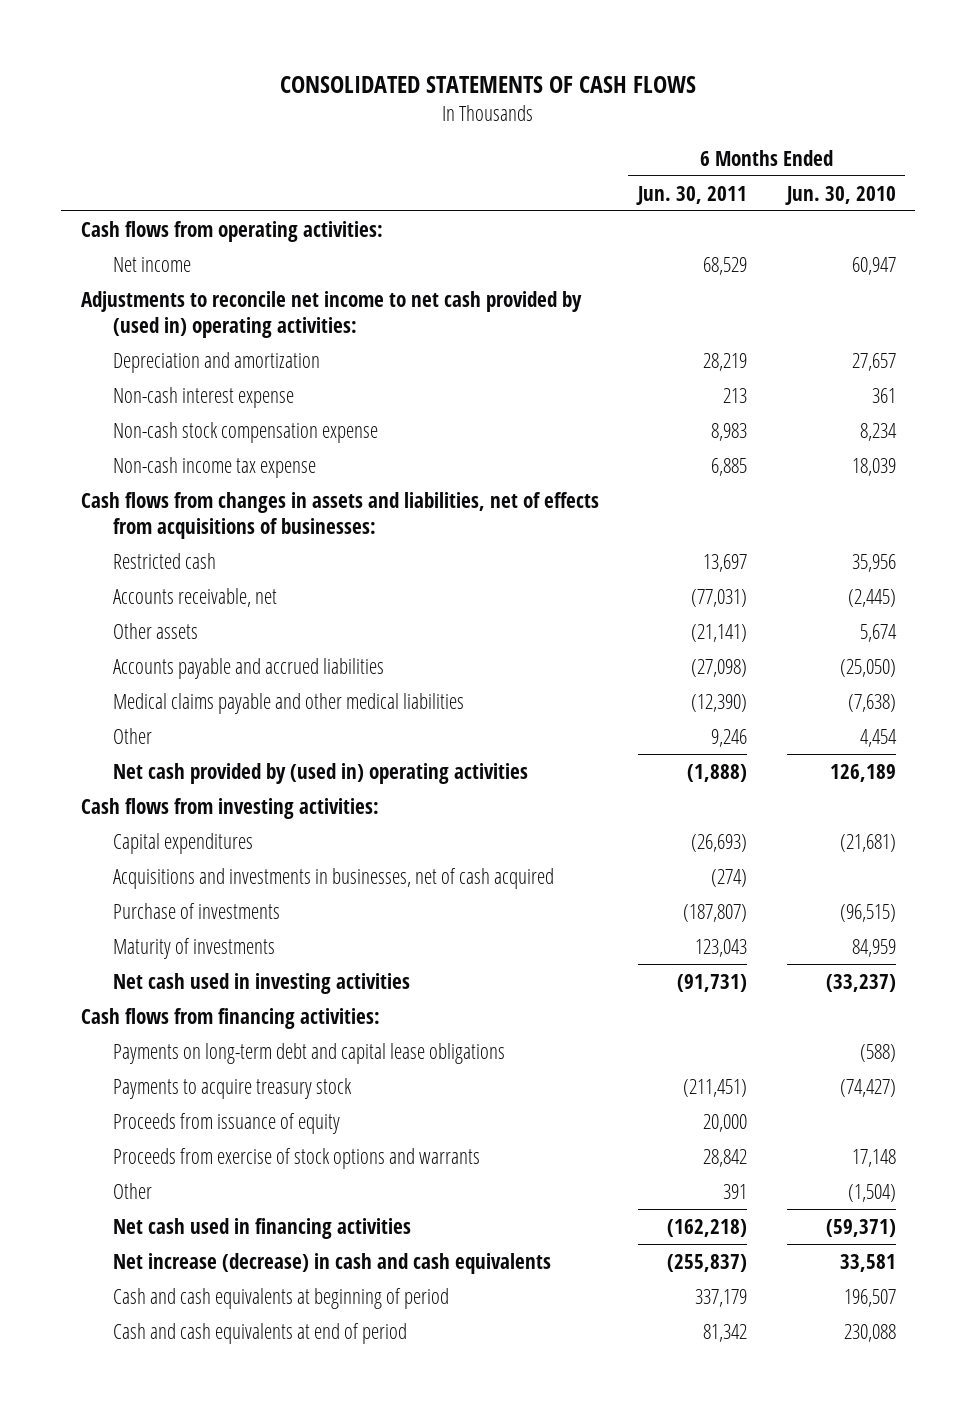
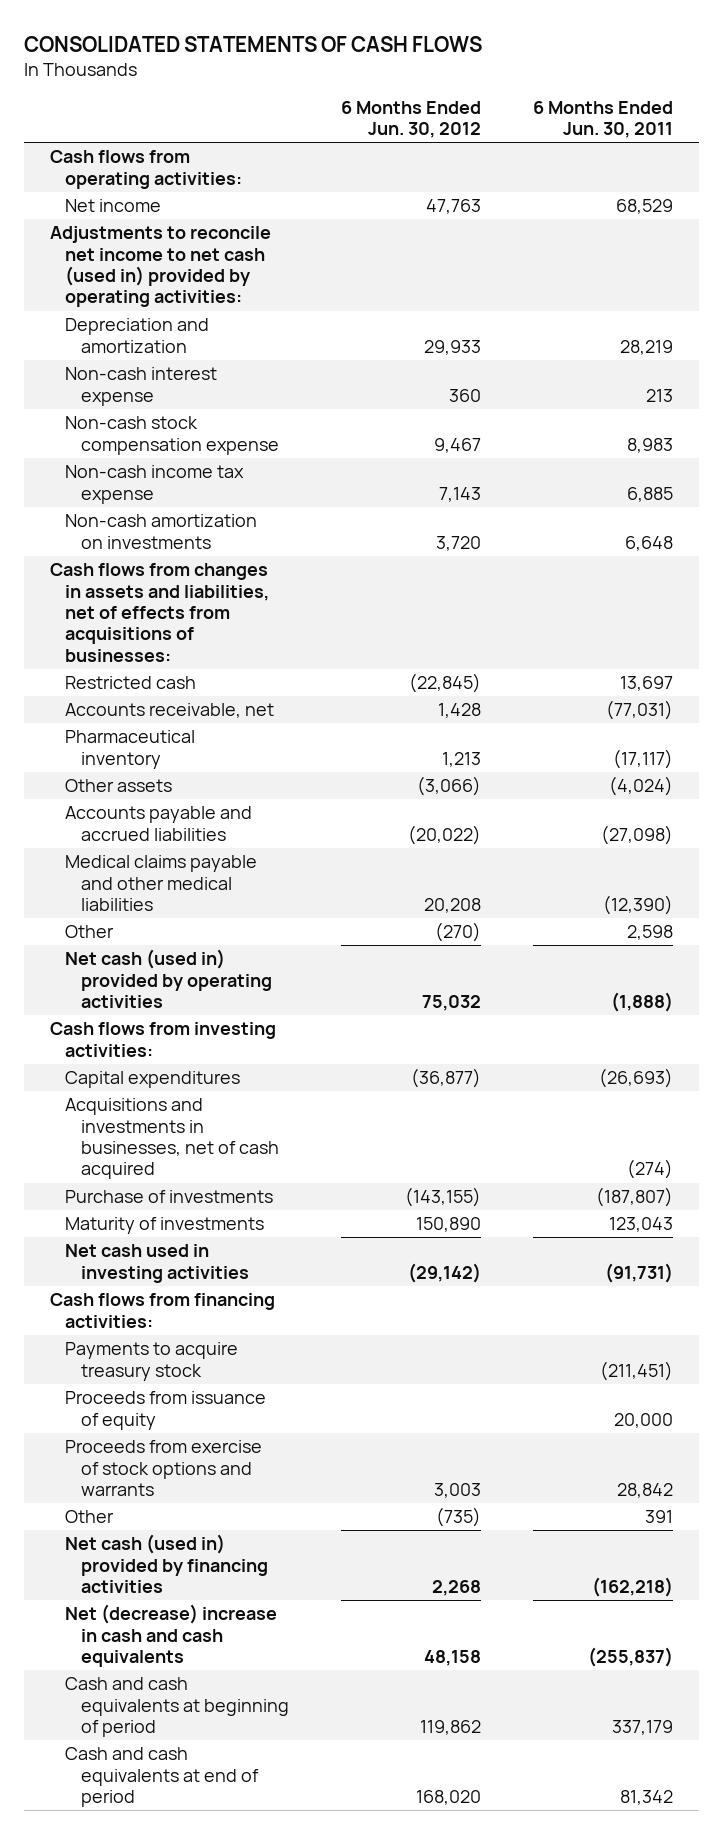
[784,185,896,205] Jun. 30, 2010 -> none
none -> [340,100,481,139] 6 Months Ended Jun. 30, 2012
[80,290,582,339] Adjustments to reconcile net income to net cash provided by (used in) operating activities: -> [49,226,271,308] Adjustments to reconcile net income to net cash (used in) provided by operating activities:
none -> [65,514,258,549] Non-cash amortization on investments
none -> [65,730,196,769] Pharmaceutical inventory
[691,623,748,642] (21,141) -> [609,776,674,797] (4,024)
[711,728,748,747] 9,246 -> [627,925,674,941] 2,598
[112,762,528,784] Net cash provided by (used in) operating activities -> [65,949,272,1009] Net cash (used in) provided by operating activities
[112,1042,505,1064] Payments on long-term debt and capital lease obligations -> none
[112,1217,411,1239] Net cash used in financing activities -> [65,1534,268,1594] Net cash (used in) provided by financing activities
[112,1252,551,1274] Net increase (decrease) in cash and cash equivalents -> [65,1604,278,1668] Net (decrease) increase in cash and cash equivalents

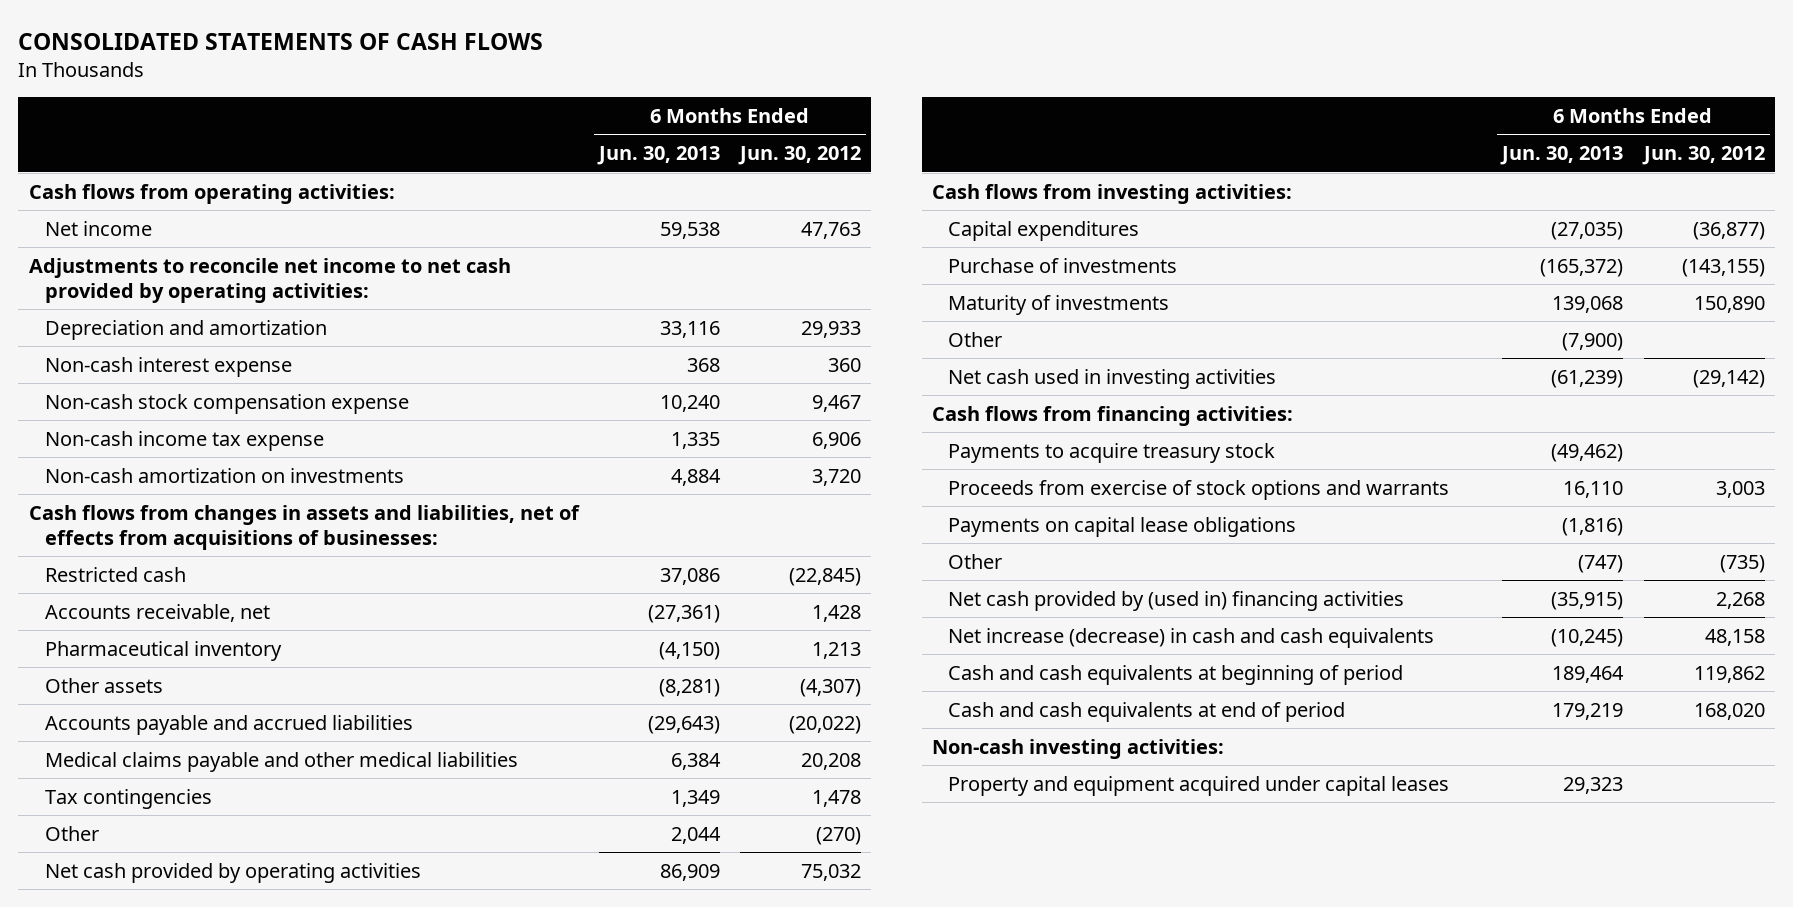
[533,100,674,139] 6 Months Ended Jun. 30, 2011 -> none
none -> [596,146,720,166] Jun. 30, 2013
[49,226,271,308] Adjustments to reconcile net income to net cash (used in) provided by operating activities: -> [28,257,511,303] Adjustments to reconcile net income to net cash provided by operating activities:
[438,486,481,502] 7,143 -> [812,431,862,449] 6,906
[416,776,481,797] (3,066) -> [800,678,862,697] (4,307)
none -> [44,788,212,809] Tax contingencies
[65,949,272,1009] Net cash (used in) provided by operating activities -> [44,862,421,883] Net cash provided by operating activities
[65,1098,279,1180] Acquisitions and investments in businesses, net of cash acquired -> none
none -> [948,331,1003,347] Other
[65,1391,267,1430] Proceeds from issuance of equity -> none
none -> [948,516,1297,537] Payments on capital lease obligations
[65,1534,268,1594] Net cash (used in) provided by financing activities -> [948,590,1405,611] Net cash provided by (used in) financing activities
[65,1604,278,1668] Net (decrease) increase in cash and cash equivalents -> [948,627,1435,648] Net increase (decrease) in cash and cash equivalents
none -> [931,738,1224,759] Non-cash investing activities:
none -> [948,775,1450,796] Property and equipment acquired under capital leases

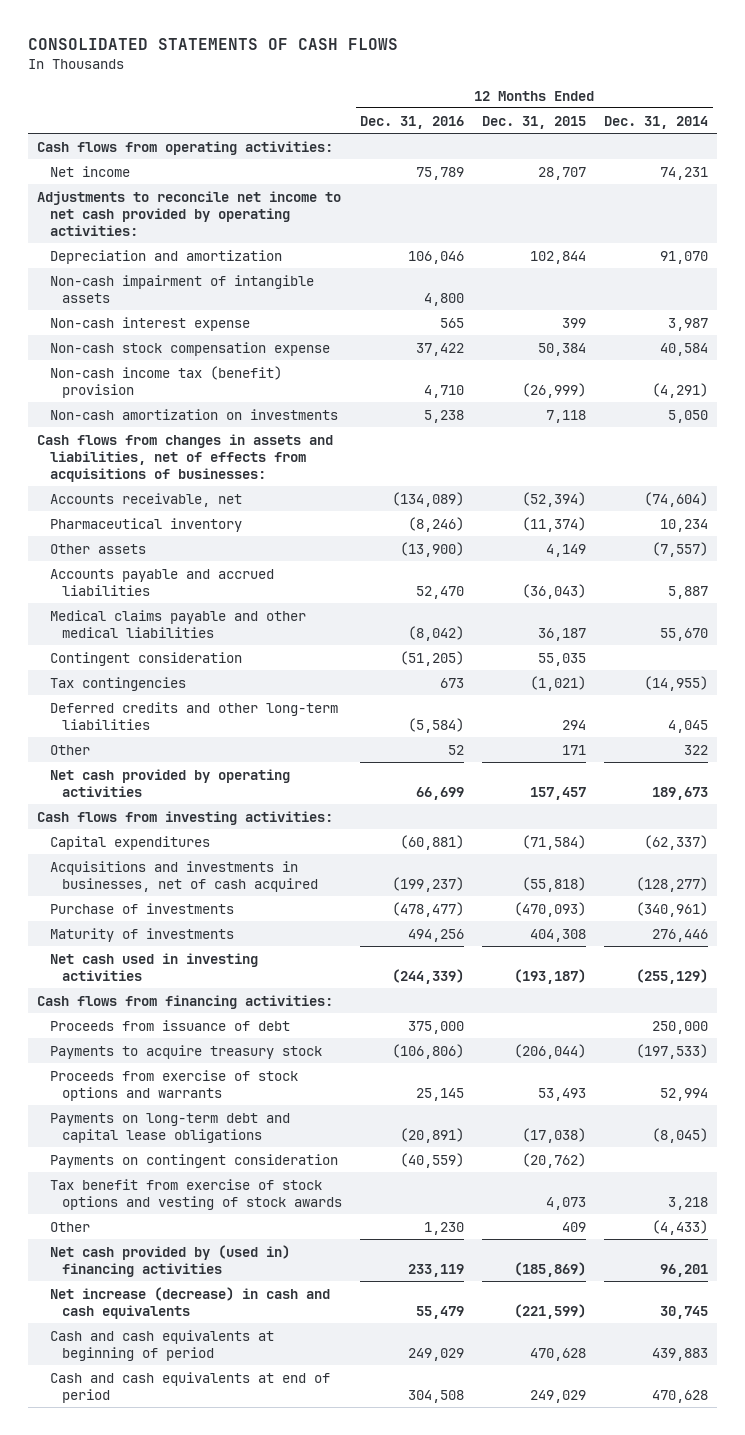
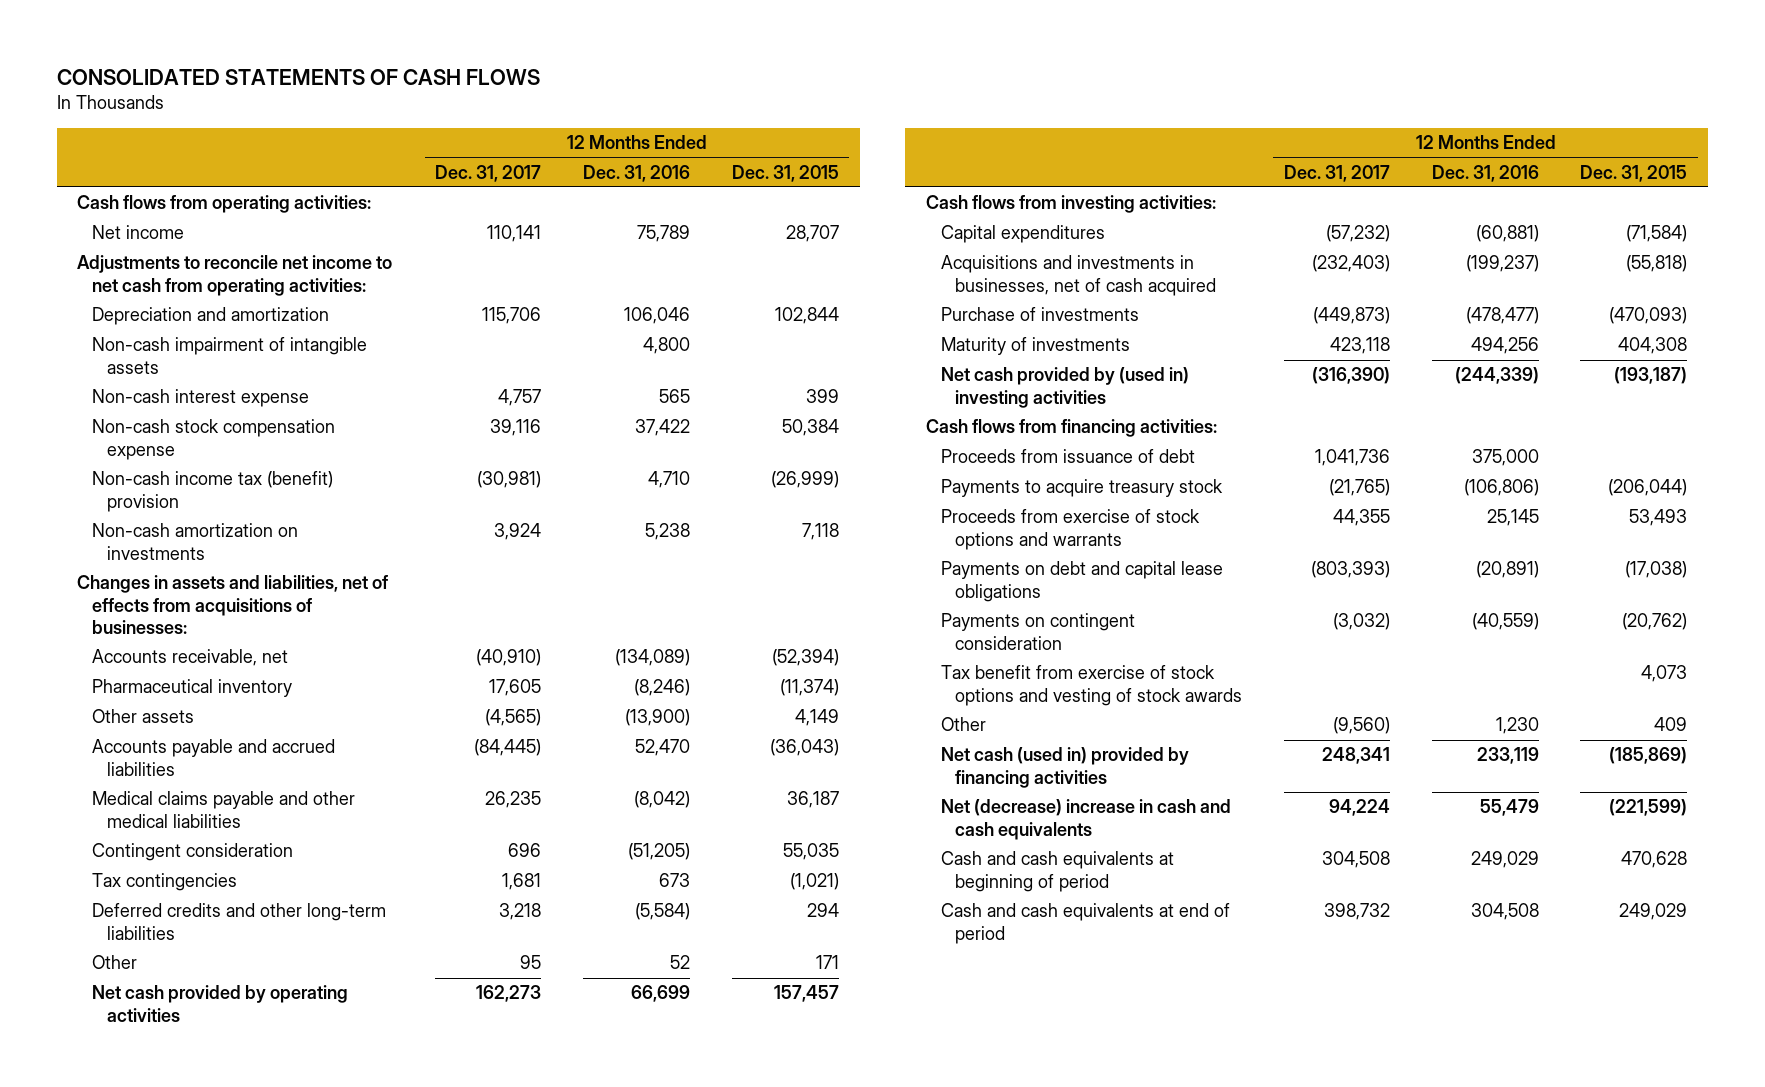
[604,115,709,129] Dec. 31, 2014 -> none
none -> [435,164,542,182] Dec. 31, 2017
[36,190,341,236] Adjustments to reconcile net income to net cash provided by operating activities: -> [77,255,393,296] Adjustments to reconcile net income to net cash from operating activities:
[36,433,333,482] Cash flows from changes in assets and liabilities, net of effects from acquisitions of businesses: -> [77,575,389,635] Changes in assets and liabilities, net of effects from acquisitions of businesses:
[49,952,258,981] Net cash used in investing activities -> [940,367,1189,408] Net cash provided by (used in) investing activities
[49,1112,290,1143] Payments on long-term debt and capital lease obligations -> [940,561,1223,602] Payments on debt and capital lease obligations
[49,1244,290,1277] Net cash provided by (used in) financing activities -> [940,747,1189,788] Net cash (used in) provided by financing activities
[49,1286,330,1319] Net increase (decrease) in cash and cash equivalents -> [940,799,1231,840] Net (decrease) increase in cash and cash equivalents

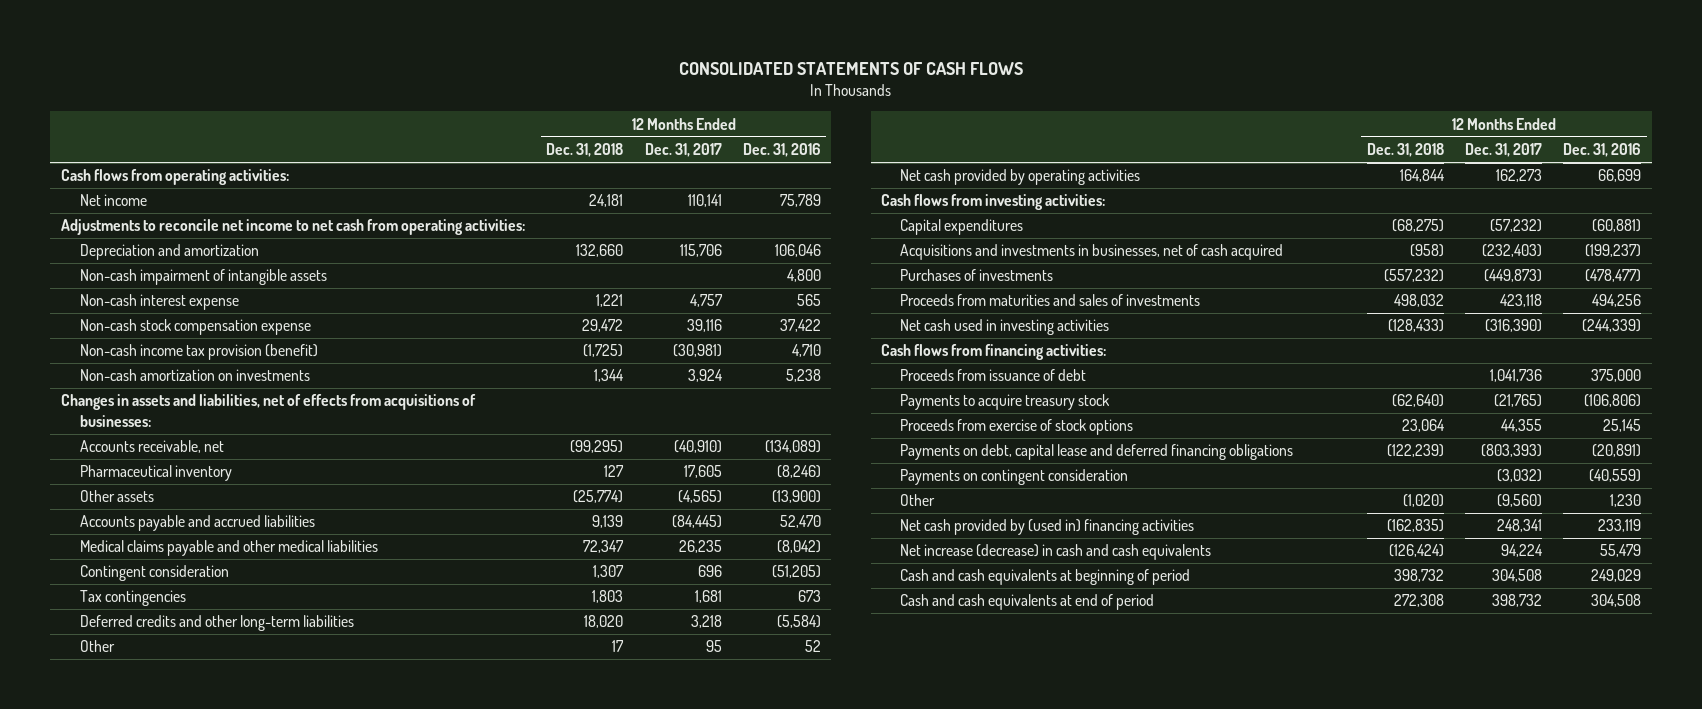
[731,164,839,182] Dec. 31, 2015 -> none
none -> [546,143,624,158] Dec. 31, 2018
[92,471,334,512] Non-cash income tax (benefit) provision -> [79,344,318,361] Non-cash income tax provision (benefit)
[940,307,1139,322] Purchase of investments -> [900,269,1054,282] Purchases of investments
[940,337,1130,356] Maturity of investments -> [900,294,1201,307] Proceeds from maturities and sales of investments
[940,367,1189,408] Net cash provided by (used in) investing activities -> [900,319,1110,336] Net cash used in investing activities
[940,509,1200,550] Proceeds from exercise of stock options and warrants -> [900,419,1134,436] Proceeds from exercise of stock options
[940,561,1223,602] Payments on debt and capital lease obligations -> [900,444,1294,461] Payments on debt, capital lease and deferred financing obligations
[940,665,1243,706] Tax benefit from exercise of stock options and vesting of stock awards -> none
[940,747,1189,788] Net cash (used in) provided by financing activities -> [900,519,1195,536] Net cash provided by (used in) financing activities
[940,799,1231,840] Net (decrease) increase in cash and cash equivalents -> [900,544,1212,561] Net increase (decrease) in cash and cash equivalents

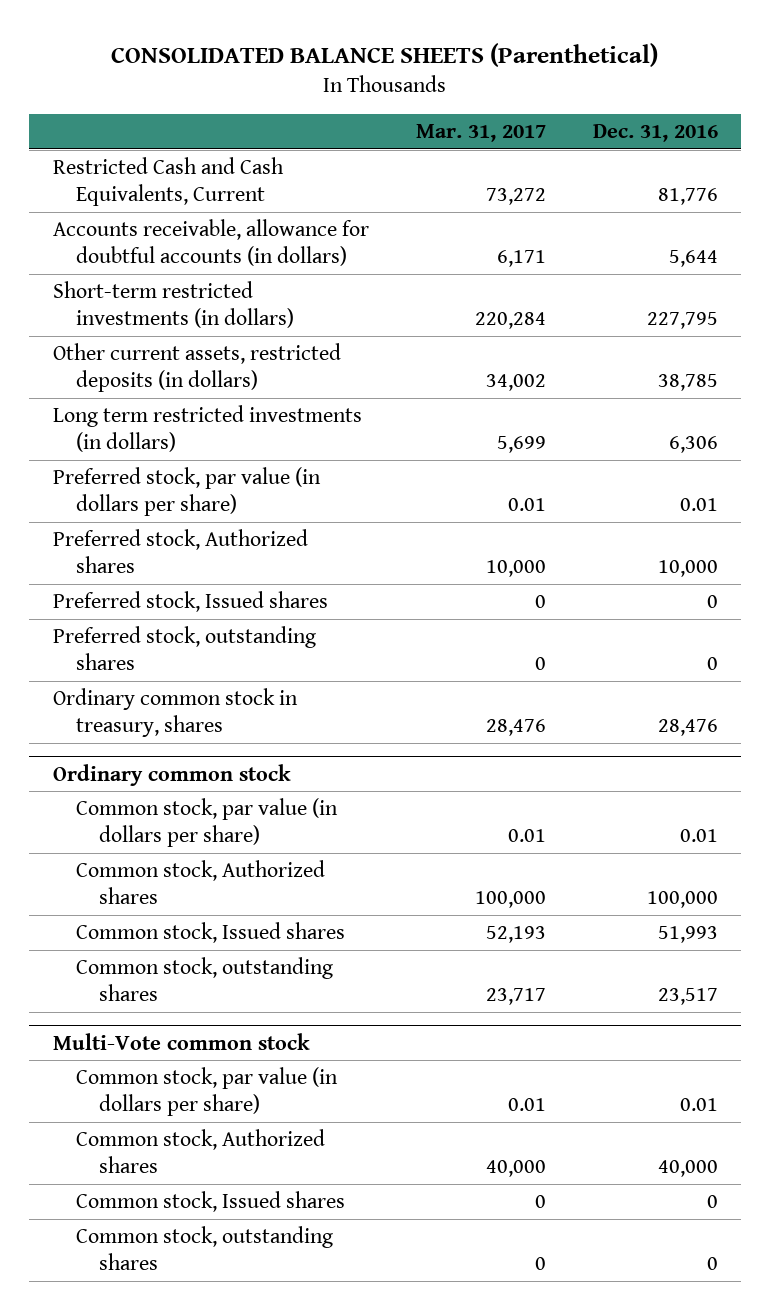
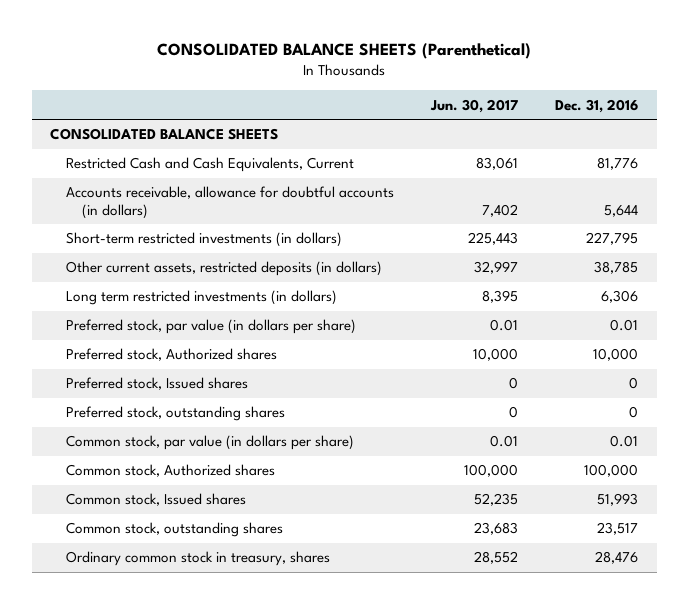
[415,124,546,143] Mar. 31, 2017 -> none
none -> [430,98,519,113] Jun. 30, 2017
none -> [50,128,279,141] CONSOLIDATED BALANCE SHEETS
[52,763,291,786] Ordinary common stock -> none
[52,1032,310,1050] Multi-Vote common stock -> none
[75,1067,338,1117] Common stock, par value (in dollars per share) -> none
[75,1129,325,1174] Common stock, Authorized shares -> none
[75,1191,345,1213] Common stock, Issued shares -> none
[75,1226,333,1271] Common stock, outstanding shares -> none
[52,688,298,738] Ordinary common stock in treasury, shares -> [66,551,331,567] Ordinary common stock in treasury, shares

